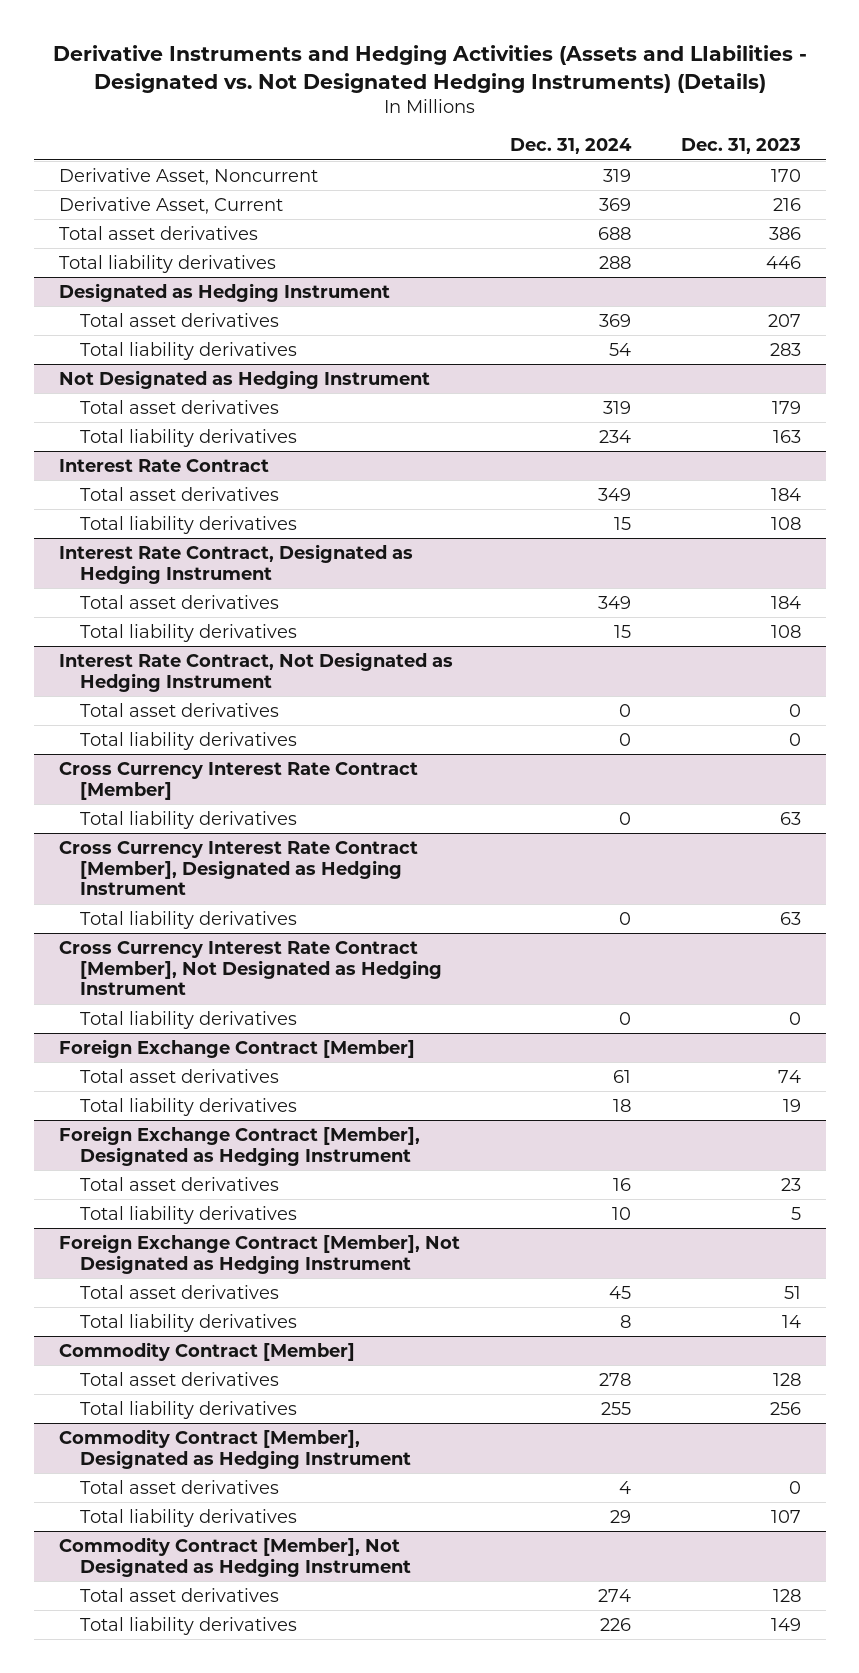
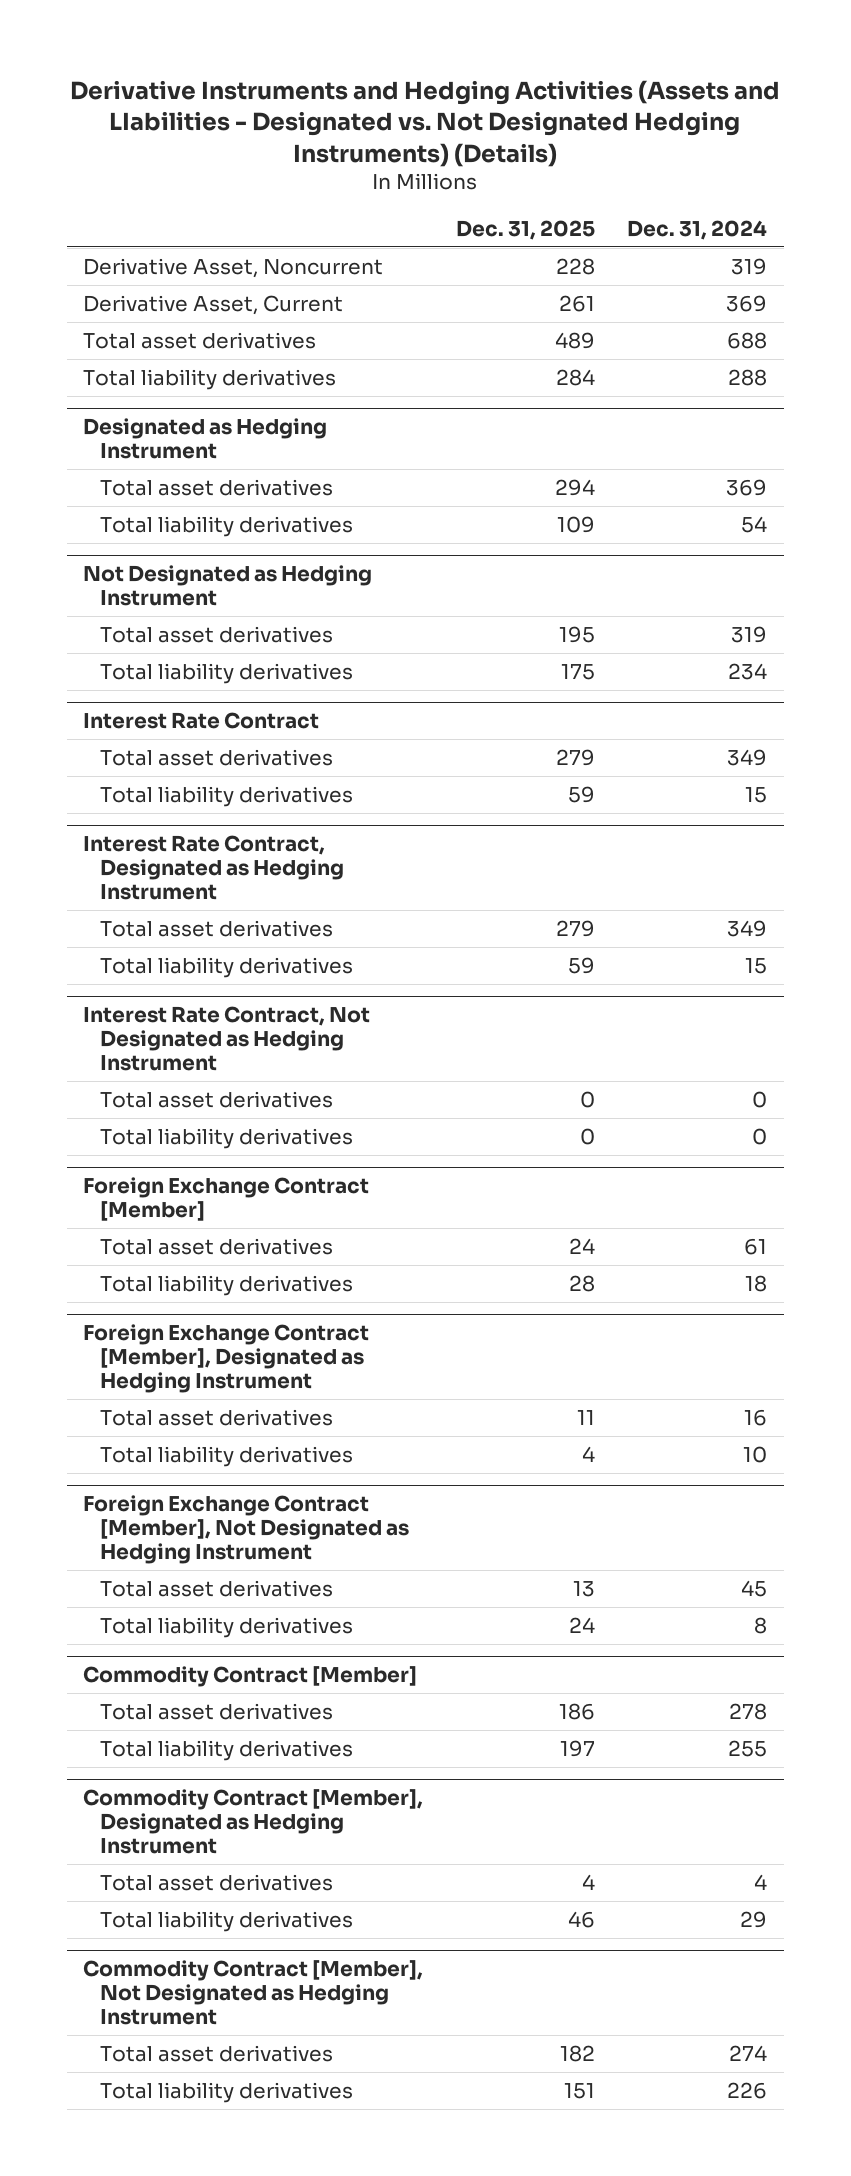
[680,138,801,155] Dec. 31, 2023 -> none
none -> [455,219,595,240] Dec. 31, 2025
[58,761,418,800] Cross Currency Interest Rate Contract [Member] -> none
[80,810,298,829] Total liability derivatives -> none
[58,840,418,896] Cross Currency Interest Rate Contract [Member], Designated as Hedging Instrument -> none
[80,910,298,929] Total liability derivatives -> none
[58,940,443,996] Cross Currency Interest Rate Contract [Member], Not Designated as Hedging Instrument -> none
[80,1010,298,1029] Total liability derivatives -> none

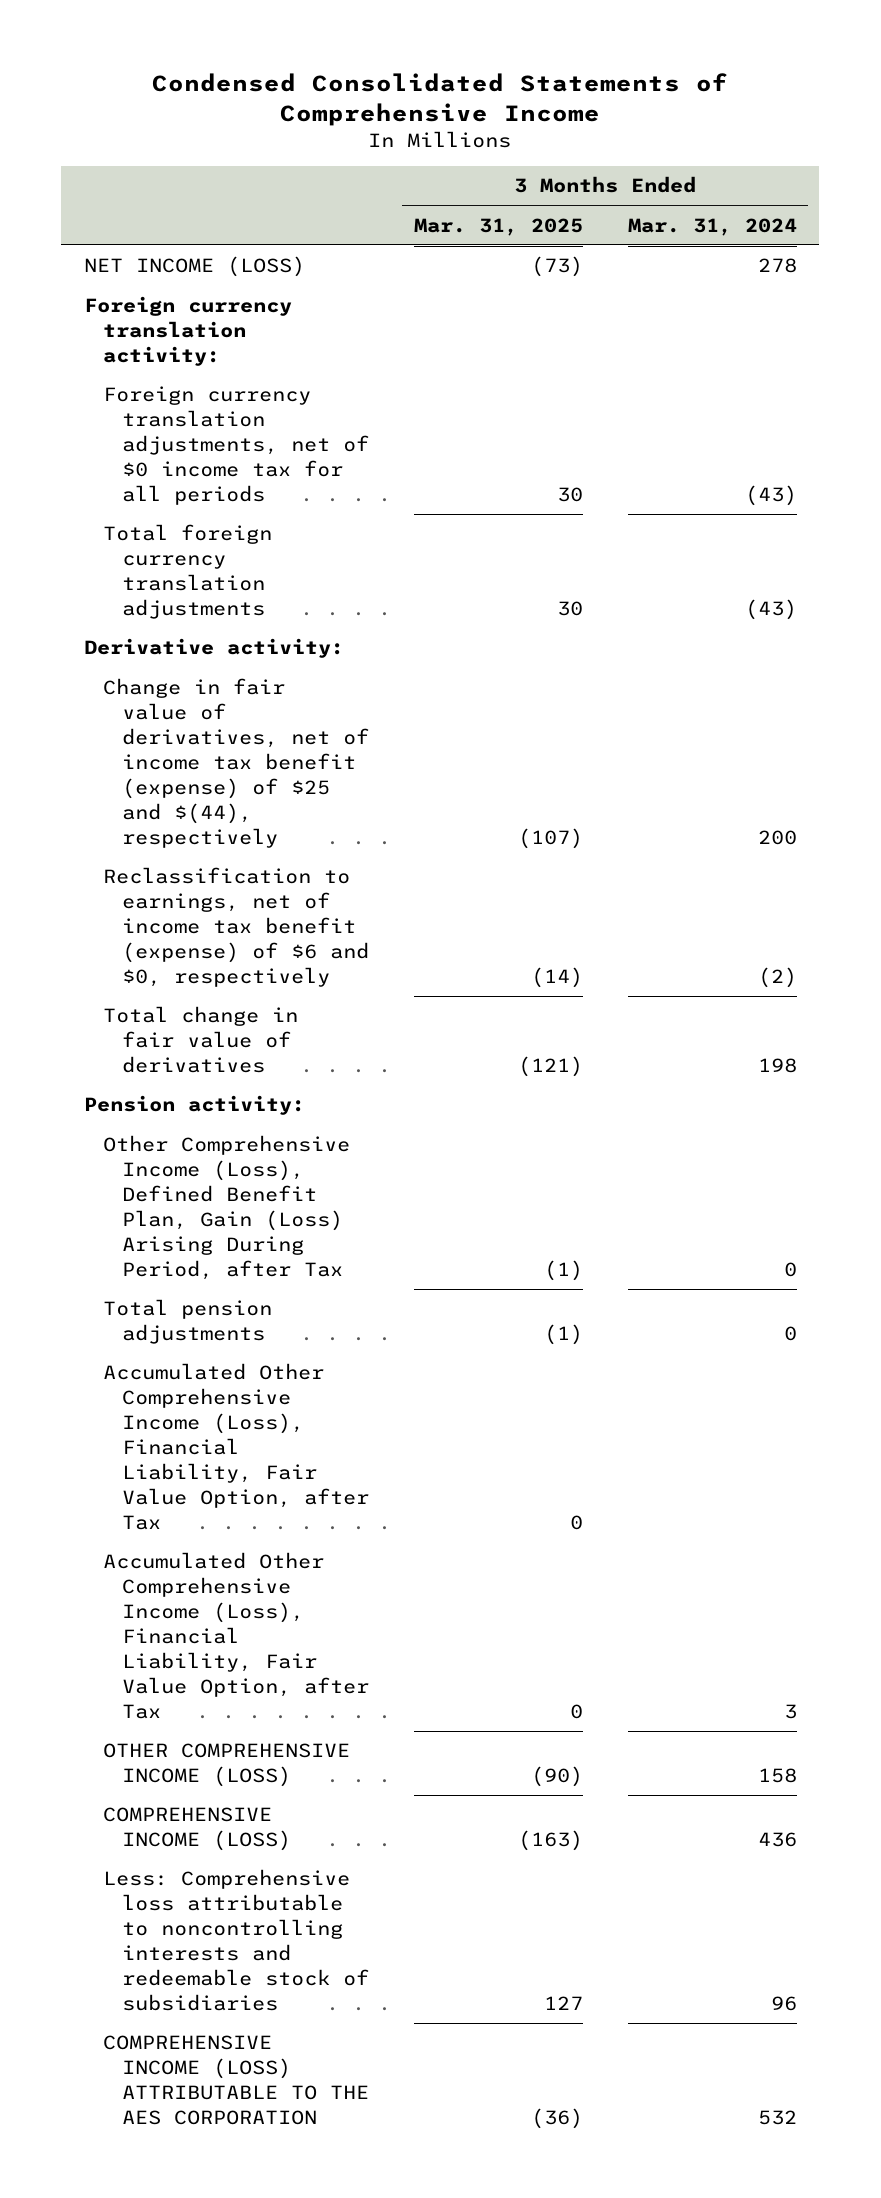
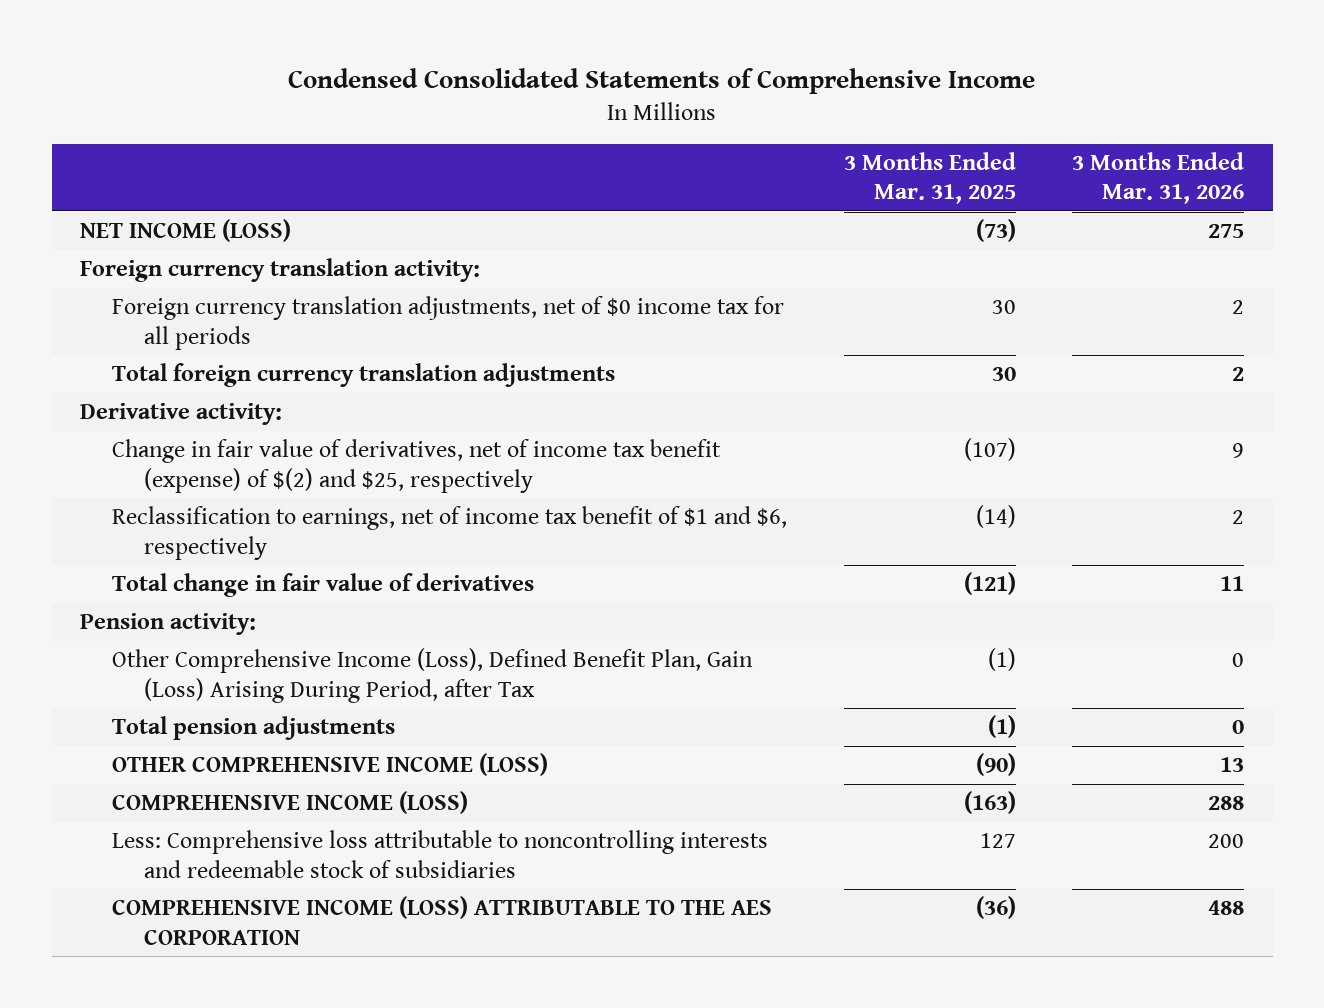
[627,217,797,236] Mar. 31, 2024 -> none
none -> [1072,151,1245,205] 3 Months Ended Mar. 31, 2026
[102,678,369,848] Change in fair value of derivatives, net of income tax benefit (expense) of $25 and $(44), respectively -> [112,439,722,493] Change in fair value of derivatives, net of income tax benefit (expense) of $(2) and $25, respectively
[102,867,369,987] Reclassification to earnings, net of income tax benefit (expense) of $6 and $0, respectively -> [112,506,788,560] Reclassification to earnings, net of income tax benefit of $1 and $6, respectively
[102,1363,369,1530] Accumulated Other Comprehensive Income (Loss), Financial Liability, Fair Value Option, after Tax -> none
[102,1552,369,1719] Accumulated Other Comprehensive Income (Loss), Financial Liability, Fair Value Option, after Tax -> none

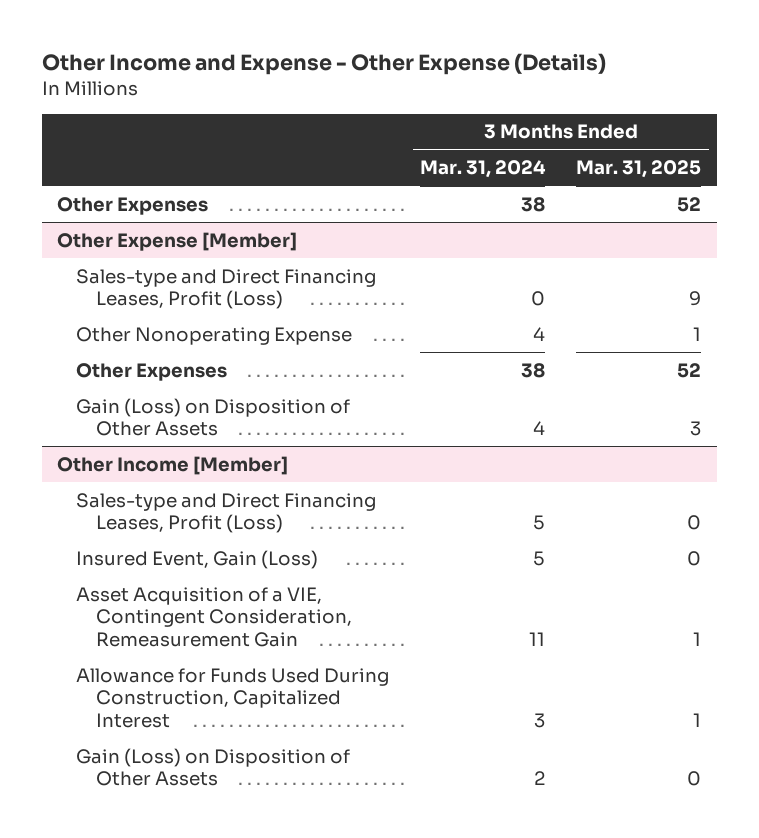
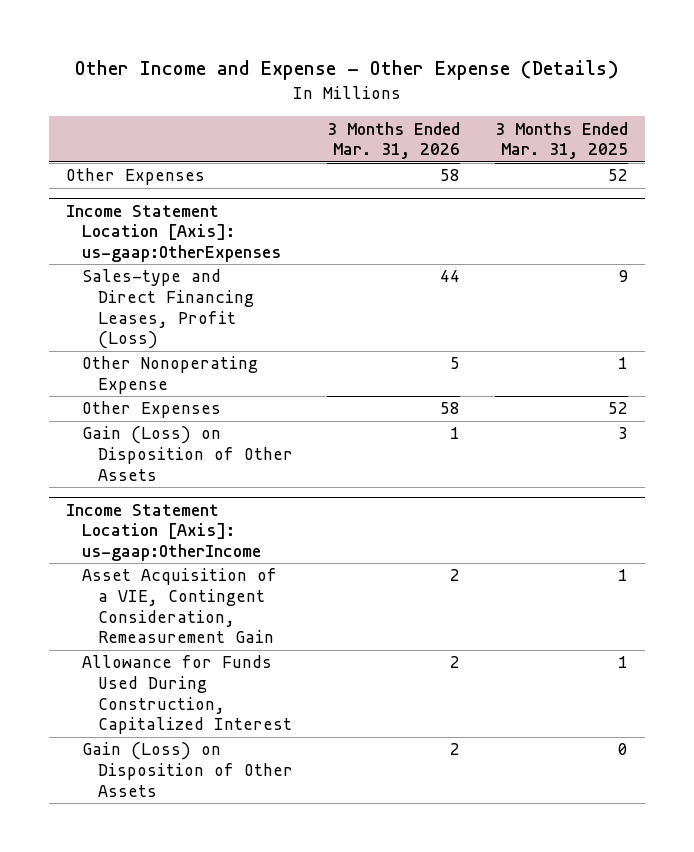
[420,159,547,178] Mar. 31, 2024 -> none
none -> [327,121,461,160] 3 Months Ended Mar. 31, 2026
[57,231,298,251] Other Expense [Member] -> none
none -> [65,204,281,262] Income Statement Location [Axis]: us-gaap:OtherExpenses
[57,455,289,475] Other Income [Member] -> none
[76,492,377,534] Sales-type and Direct Financing Leases, Profit (Loss) -> none
[76,549,319,569] Insured Event, Gain (Loss) -> none
none -> [65,503,261,561] Income Statement Location [Axis]: us-gaap:OtherIncome

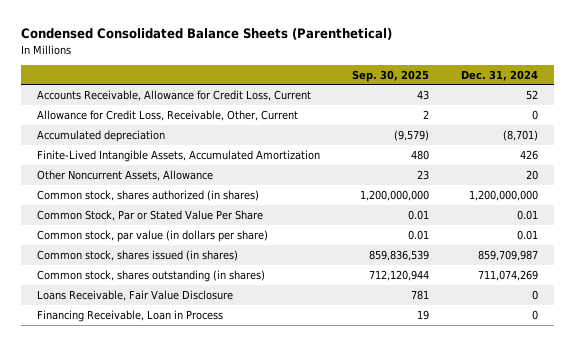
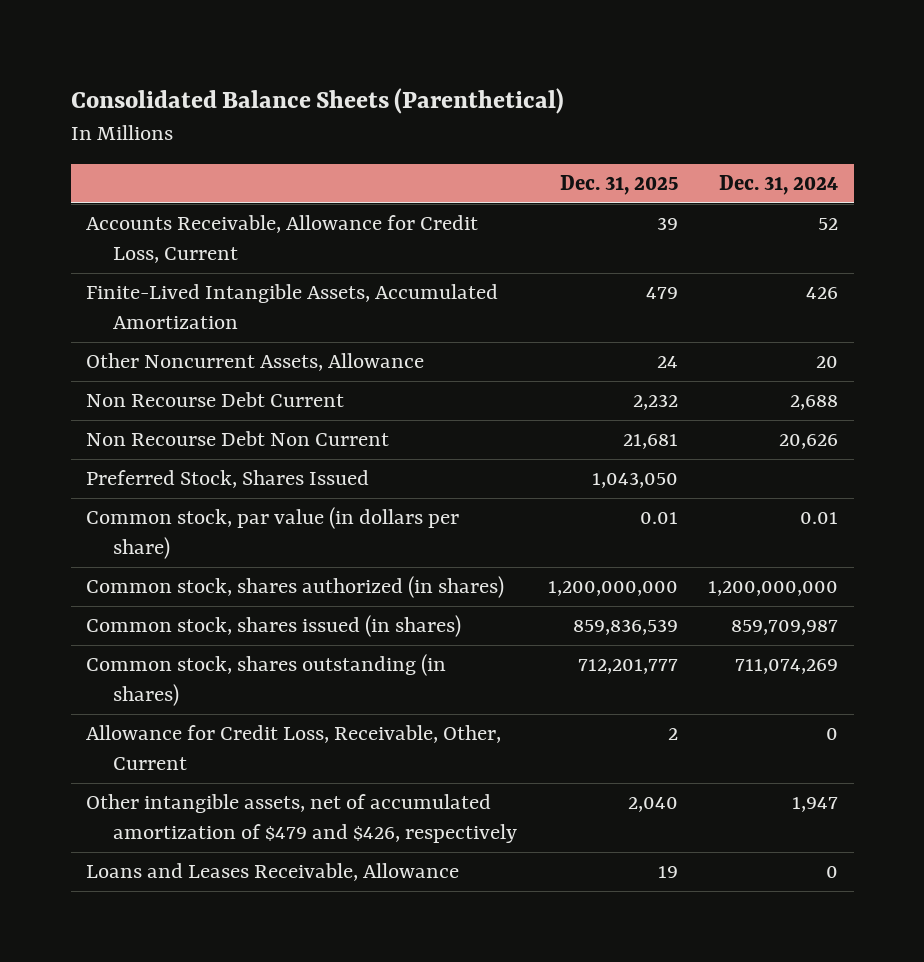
[20,28,392,41] Condensed Consolidated Balance Sheets (Parenthetical) -> [70,87,564,114] Consolidated Balance Sheets (Parenthetical)
[352,69,430,82] Sep. 30, 2025 -> none
none -> [559,175,678,196] Dec. 31, 2025
[36,129,165,142] Accumulated depreciation -> none
[36,209,263,221] Common Stock, Par or Stated Value Per Share -> none
none -> [85,392,344,408] Non Recourse Debt Current
none -> [85,431,389,447] Non Recourse Debt Non Current
none -> [85,470,369,489] Preferred Stock, Shares Issued
[36,189,259,201] Common stock, shares authorized (in shares) -> [85,576,504,599] Common stock, shares authorized (in shares)
[36,289,233,301] Loans Receivable, Fair Value Disclosure -> none
[36,109,298,121] Allowance for Credit Loss, Receivable, Other, Current -> [85,725,501,771] Allowance for Credit Loss, Receivable, Other, Current
none -> [85,794,518,844] Other intangible assets, net of accumulated amortization of $479 and $426, respectively
[36,309,223,322] Financing Receivable, Loan in Process -> [85,863,459,882] Loans and Leases Receivable, Allowance

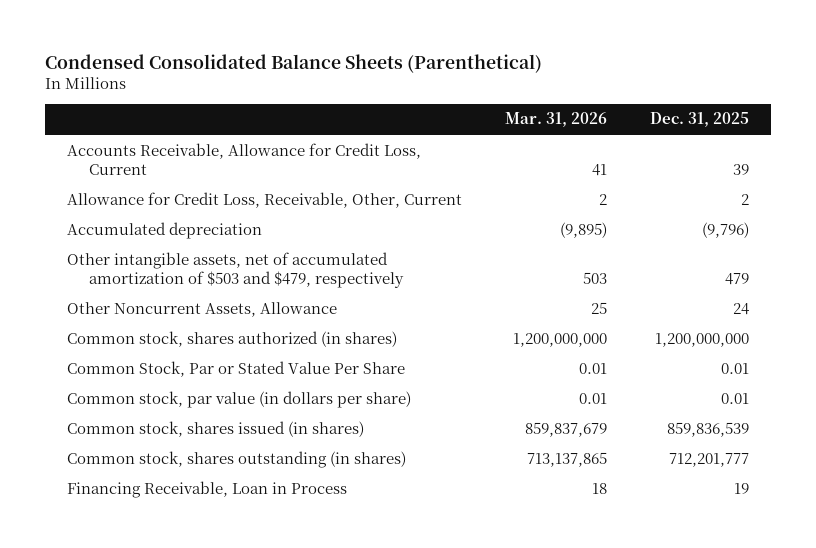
[70,87,564,114] Consolidated Balance Sheets (Parenthetical) -> [45,53,543,73] Condensed Consolidated Balance Sheets (Parenthetical)
[719,175,839,196] Dec. 31, 2024 -> none
none -> [505,112,608,128] Mar. 31, 2026
[85,725,501,771] Allowance for Credit Loss, Receivable, Other, Current -> [66,191,462,208] Allowance for Credit Loss, Receivable, Other, Current
none -> [66,221,262,239] Accumulated depreciation
[85,284,498,330] Finite-Lived Intangible Assets, Accumulated Amortization -> [66,251,405,288] Other intangible assets, net of accumulated amortization of $503 and $479, respectively
[85,392,344,408] Non Recourse Debt Current -> none
[85,431,389,447] Non Recourse Debt Non Current -> none
[85,470,369,489] Preferred Stock, Shares Issued -> none
none -> [66,360,405,377] Common Stock, Par or Stated Value Per Share
[85,507,459,560] Common stock, par value (in dollars per share) -> [66,390,411,408] Common stock, par value (in dollars per share)
[85,794,518,844] Other intangible assets, net of accumulated amortization of $479 and $426, respectively -> none
[85,863,459,882] Loans and Leases Receivable, Allowance -> [66,480,347,498] Financing Receivable, Loan in Process

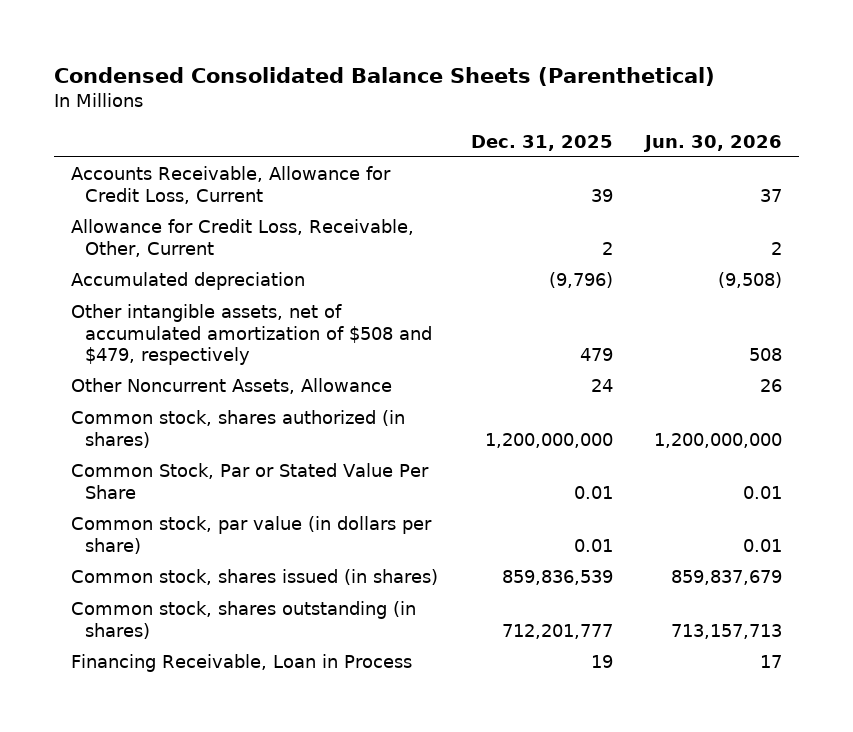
[505,112,608,128] Mar. 31, 2026 -> none
none -> [643,134,783,152] Jun. 30, 2026
[66,251,405,288] Other intangible assets, net of accumulated amortization of $503 and $479, respectively -> [70,304,433,365] Other intangible assets, net of accumulated amortization of $508 and $479, respectively

